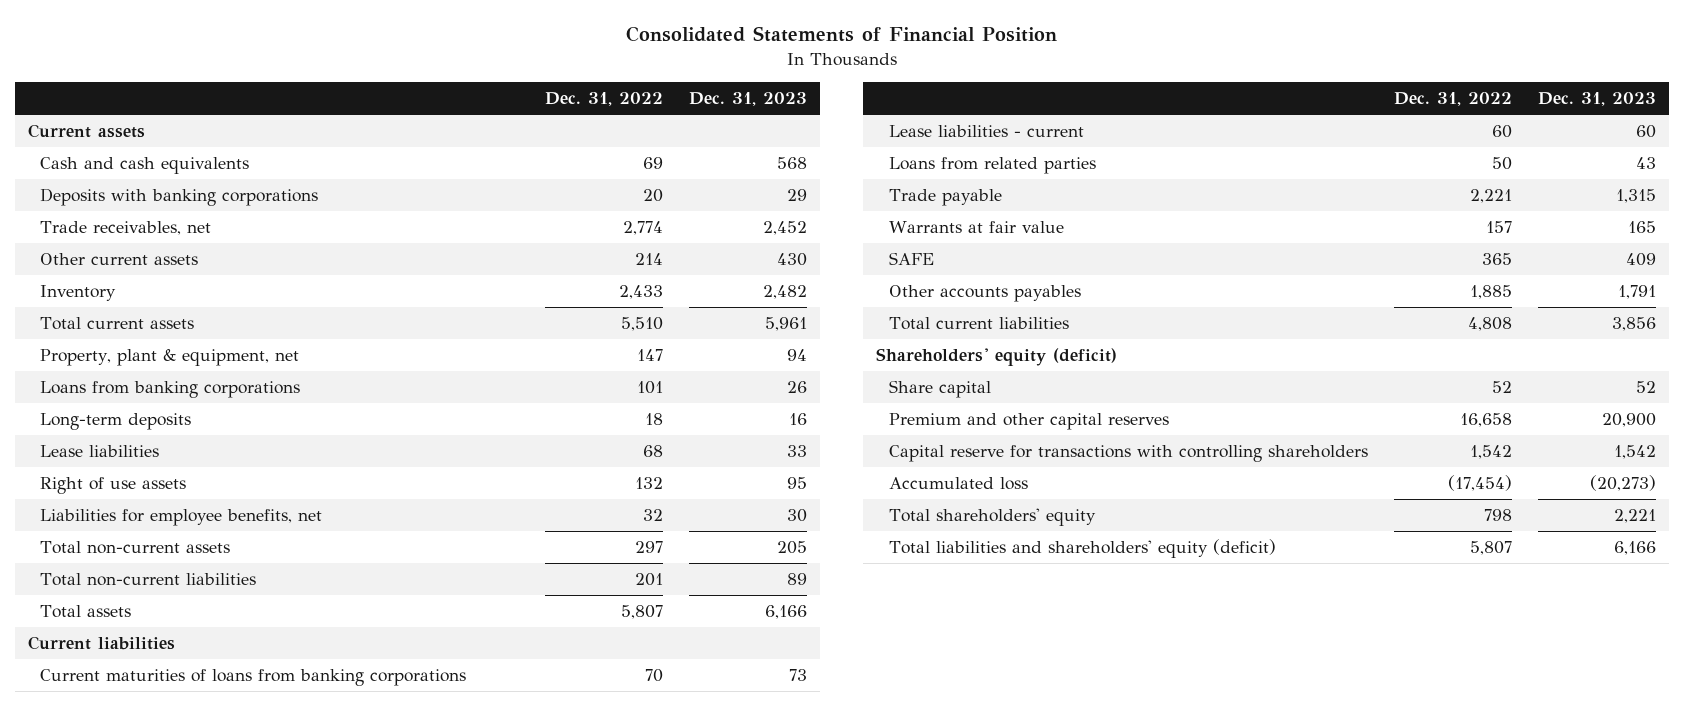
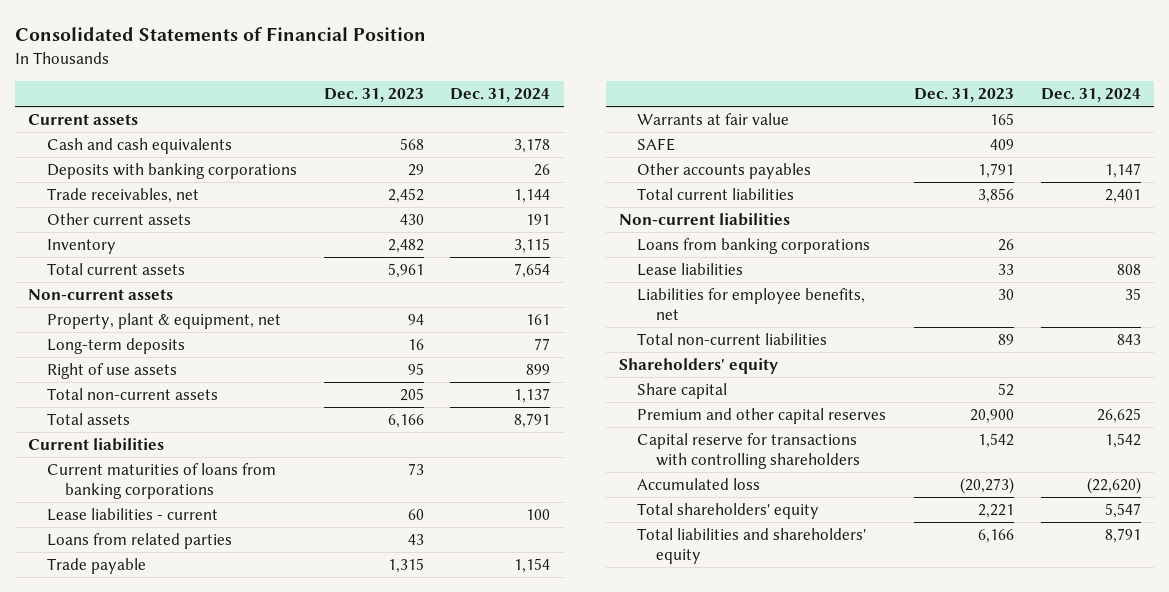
[545,92,664,107] Dec. 31, 2022 -> none
none -> [450,87,551,102] Dec. 31, 2024
none -> [28,289,174,301] Non-current assets
none -> [618,213,790,227] Non-current liabilities
[40,381,301,399] Loans from banking corporations -> [637,238,871,255] Loans from banking corporations
[40,445,160,458] Lease liabilities -> [637,263,744,277] Lease liabilities
[40,509,323,527] Liabilities for employee benefits, net -> [637,288,866,320] Liabilities for employee benefits, net
[40,573,257,587] Total non-current liabilities -> [637,333,828,346] Total non-current liabilities
[876,348,1118,367] Shareholders' equity (deficit) -> [618,358,778,375] Shareholders' equity
[888,539,1276,559] Total liabilities and shareholders' equity (deficit) -> [637,528,867,564] Total liabilities and shareholders' equity

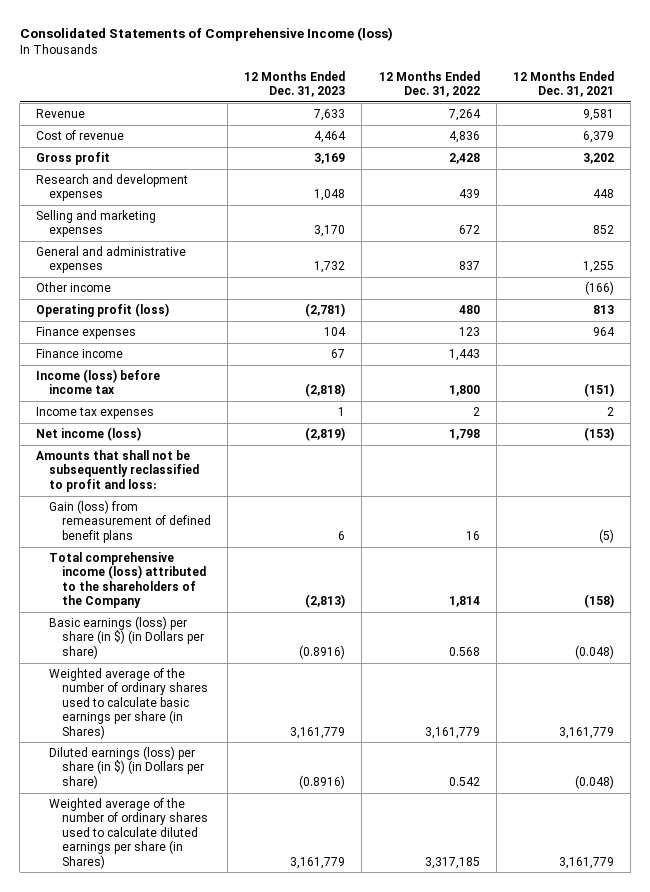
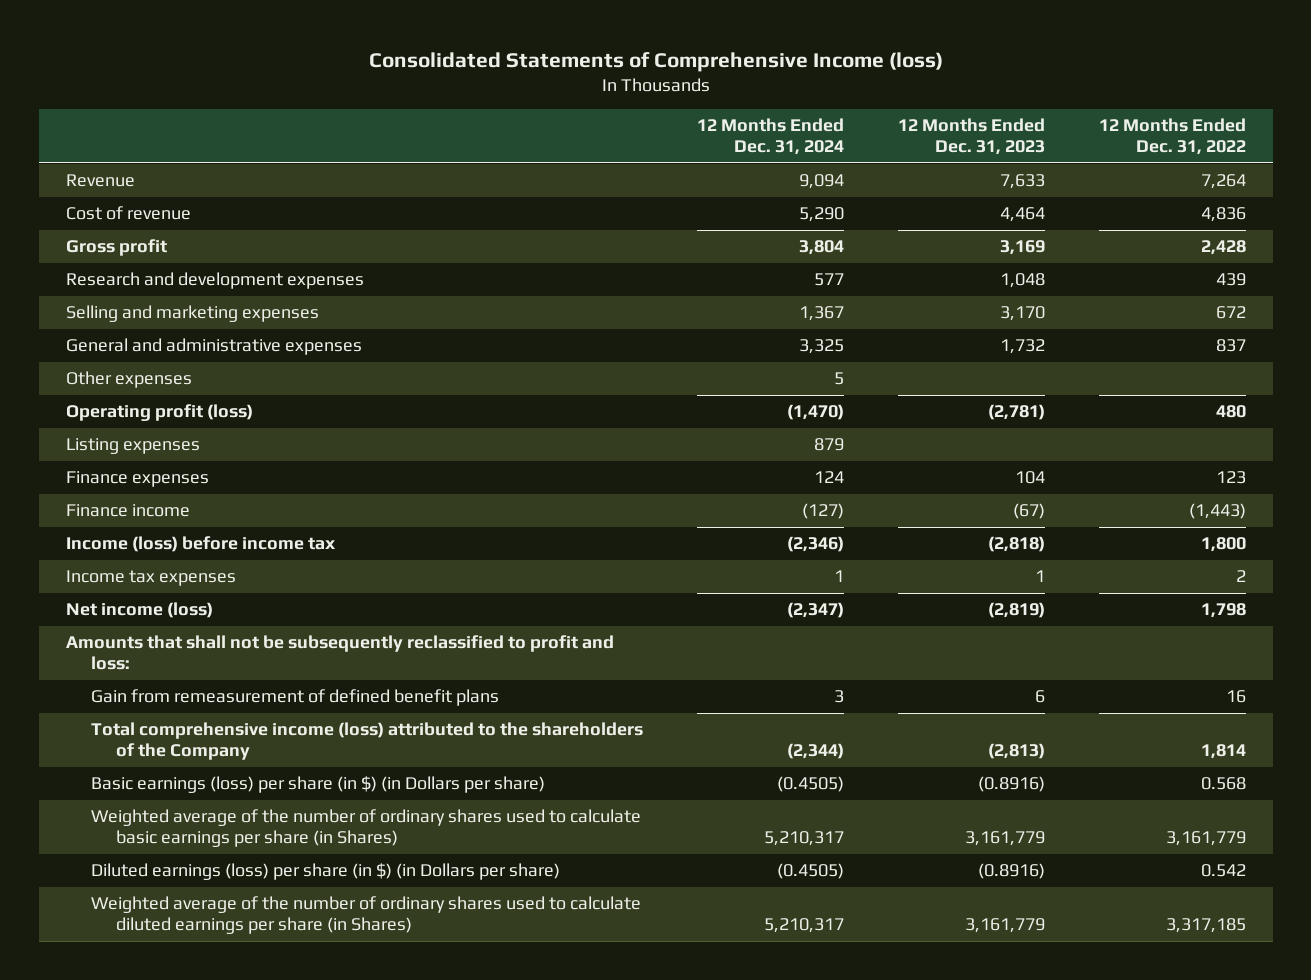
[512,70,614,98] 12 Months Ended Dec. 31, 2021 -> none
none -> [696,118,844,156] 12 Months Ended Dec. 31, 2024
[36,282,112,293] Other income -> none
none -> [65,371,192,389] Other expenses
none -> [65,438,200,455] Listing expenses
[331,349,346,359] 67 -> [1012,503,1045,520] (67)
[448,349,480,362] 1,443 -> [1188,503,1246,520] (1,443)
[48,500,211,543] Gain (loss) from remeasurement of defined benefit plans -> [90,689,499,707] Gain from remeasurement of defined benefit plans

